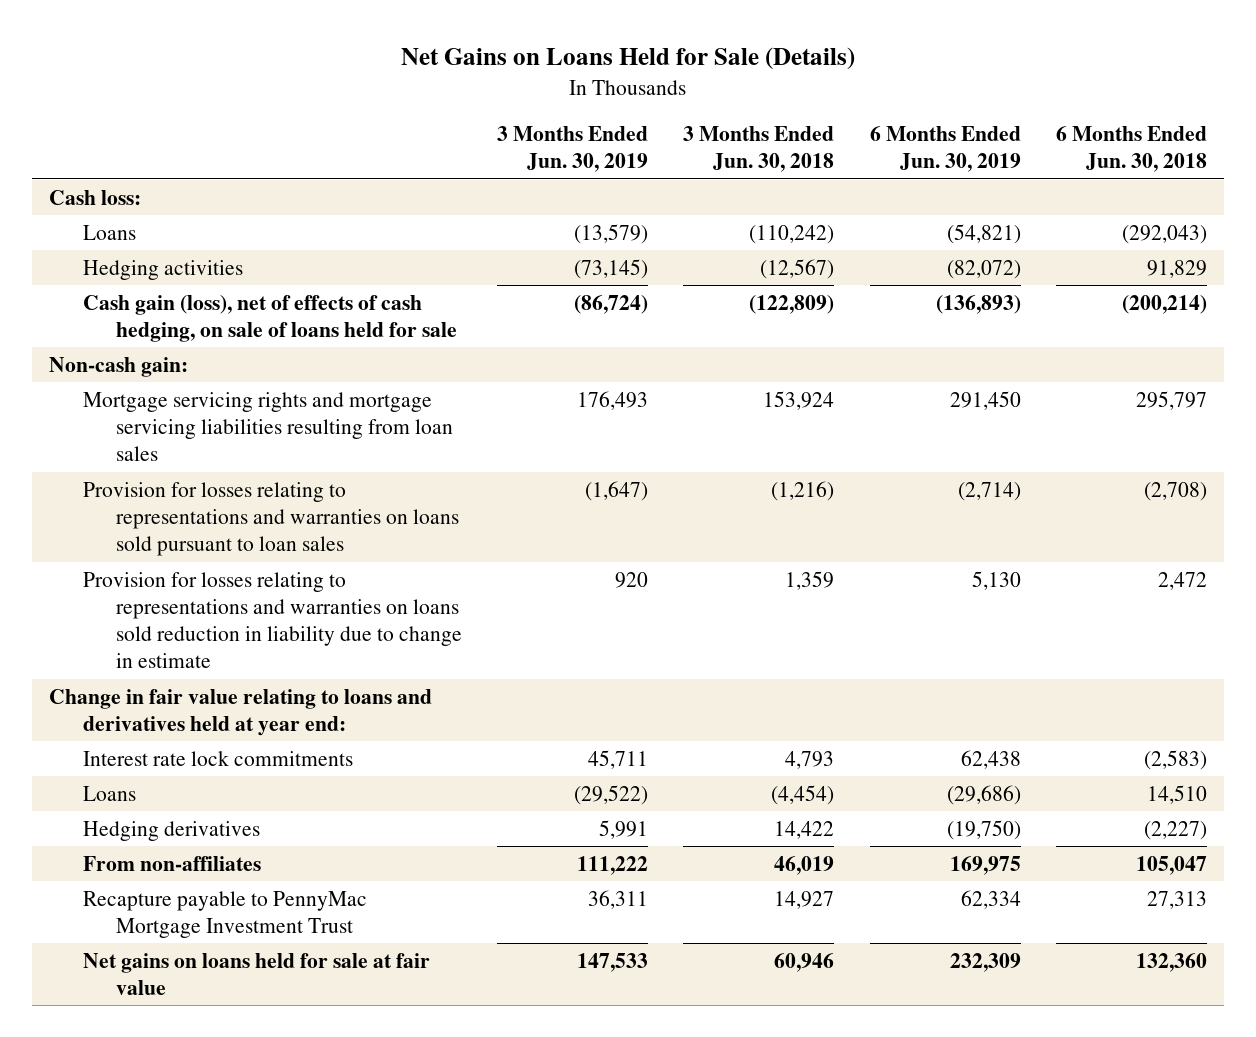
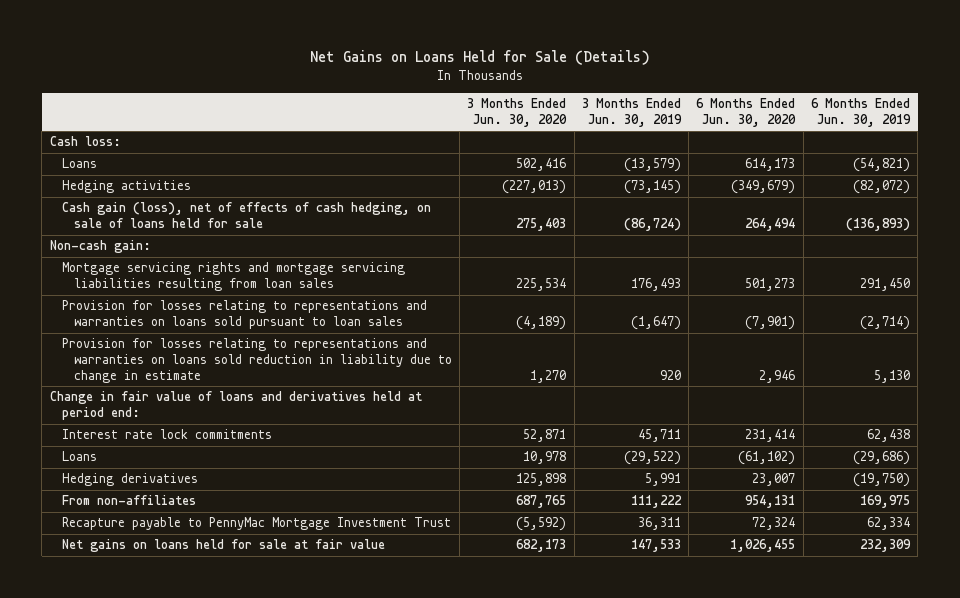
[683,126,835,173] 3 Months Ended Jun. 30, 2018 -> none
[1055,126,1207,173] 6 Months Ended Jun. 30, 2018 -> none
none -> [467,97,568,127] 3 Months Ended Jun. 30, 2020
none -> [696,97,797,127] 6 Months Ended Jun. 30, 2020
[49,688,433,736] Change in fair value relating to loans and derivatives held at year end: -> [49,391,422,421] Change in fair value of loans and derivatives held at period end:

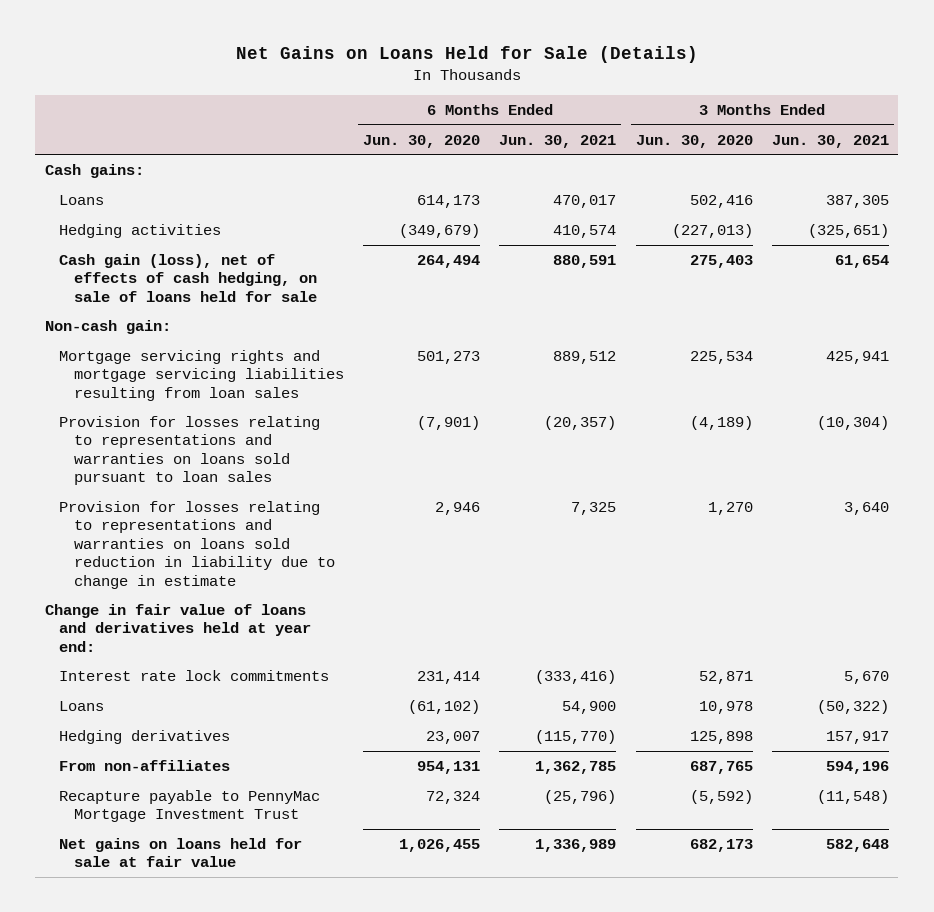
[581,97,682,127] 3 Months Ended Jun. 30, 2019 -> none
[811,97,912,127] 6 Months Ended Jun. 30, 2019 -> none
none -> [499,134,617,148] Jun. 30, 2021
none -> [771,134,889,148] Jun. 30, 2021
[49,136,121,147] Cash loss: -> [44,163,144,178] Cash gains:
[49,391,422,421] Change in fair value of loans and derivatives held at period end: -> [44,603,312,652] Change in fair value of loans and derivatives held at year end:

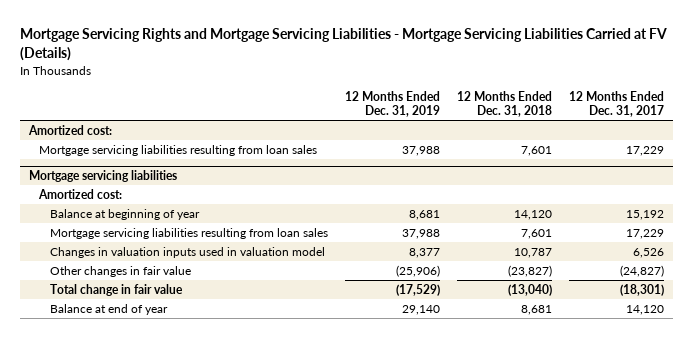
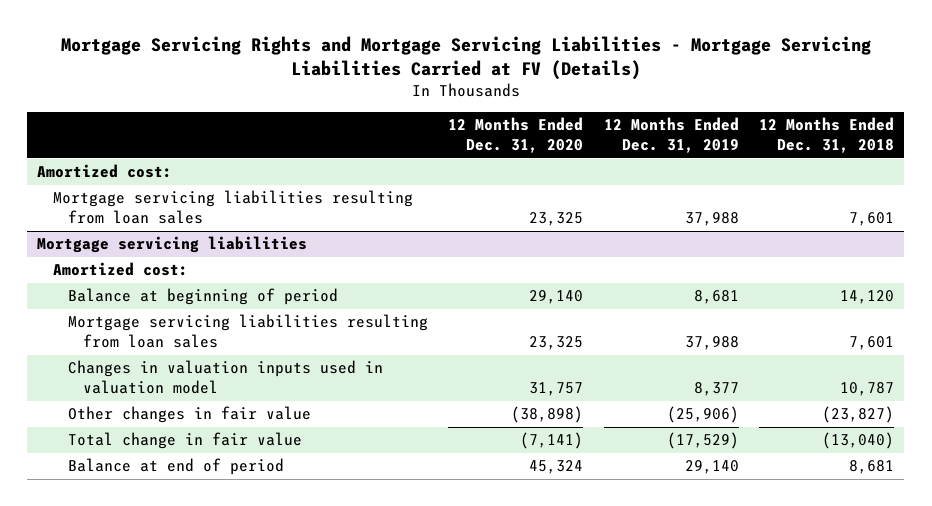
[569,90,665,118] 12 Months Ended Dec. 31, 2017 -> none
none -> [448,117,584,154] 12 Months Ended Dec. 31, 2020
[49,208,200,220] Balance at beginning of year -> [67,288,338,306] Balance at beginning of period
[49,303,168,315] Balance at end of year -> [67,458,284,476] Balance at end of period

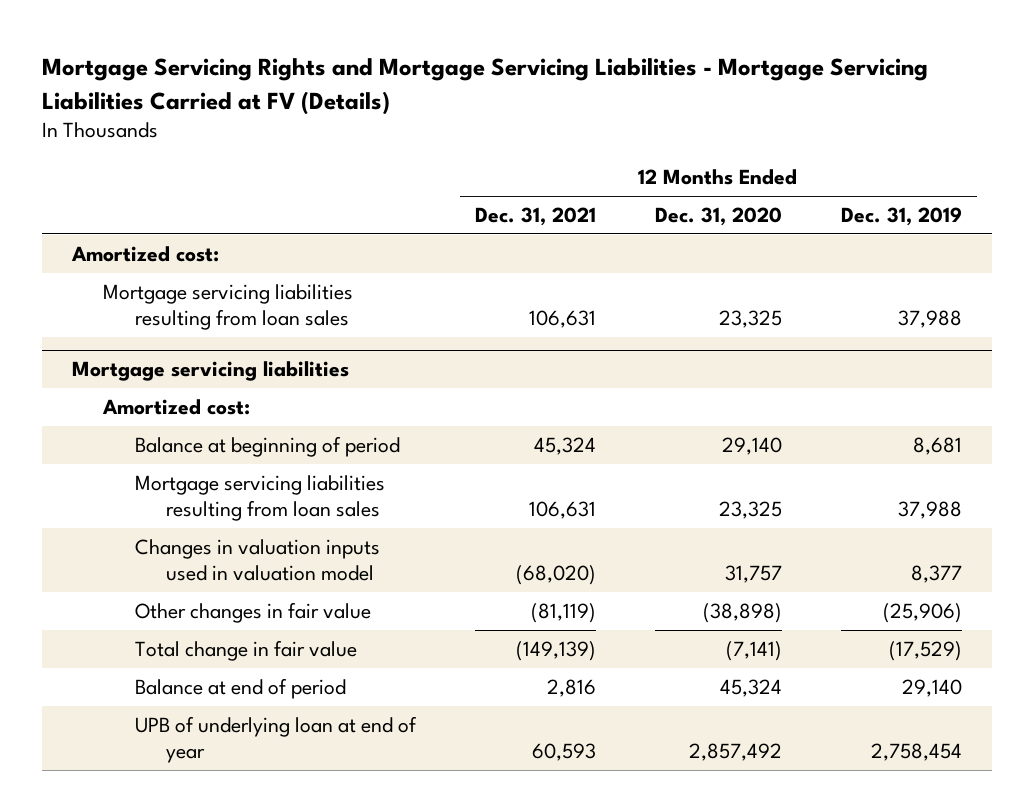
[759,117,895,154] 12 Months Ended Dec. 31, 2018 -> none
none -> [474,206,596,226] Dec. 31, 2021
none -> [134,715,417,764] UPB of underlying loan at end of year

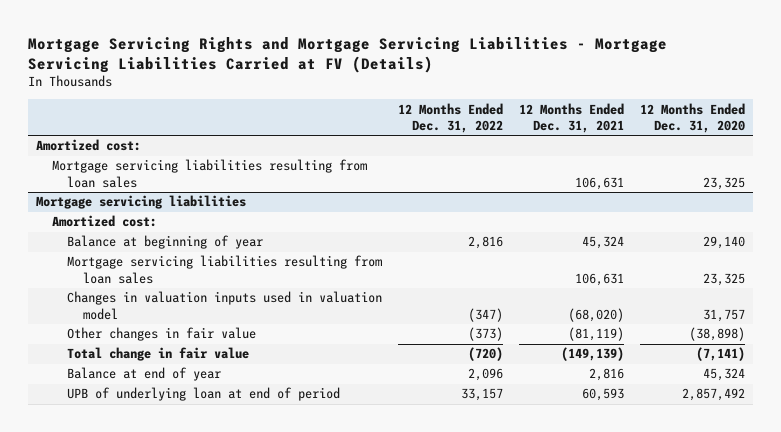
[841,206,963,226] Dec. 31, 2019 -> none
none -> [398,102,504,133] 12 Months Ended Dec. 31, 2022
[134,435,400,457] Balance at beginning of period -> [67,235,264,250] Balance at beginning of year
[134,677,346,699] Balance at end of period -> [67,367,222,382] Balance at end of year
[134,715,417,764] UPB of underlying loan at end of year -> [67,387,341,402] UPB of underlying loan at end of period

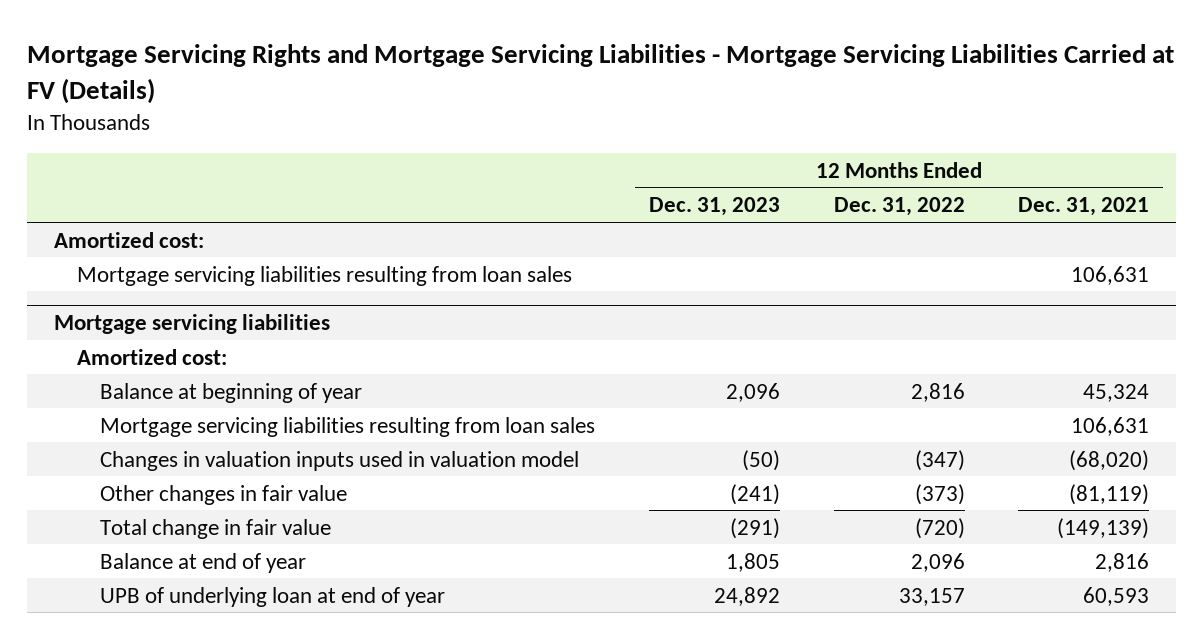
[639,102,745,133] 12 Months Ended Dec. 31, 2020 -> none
none -> [648,197,780,217] Dec. 31, 2023
[67,387,341,402] UPB of underlying loan at end of period -> [99,586,445,607] UPB of underlying loan at end of year

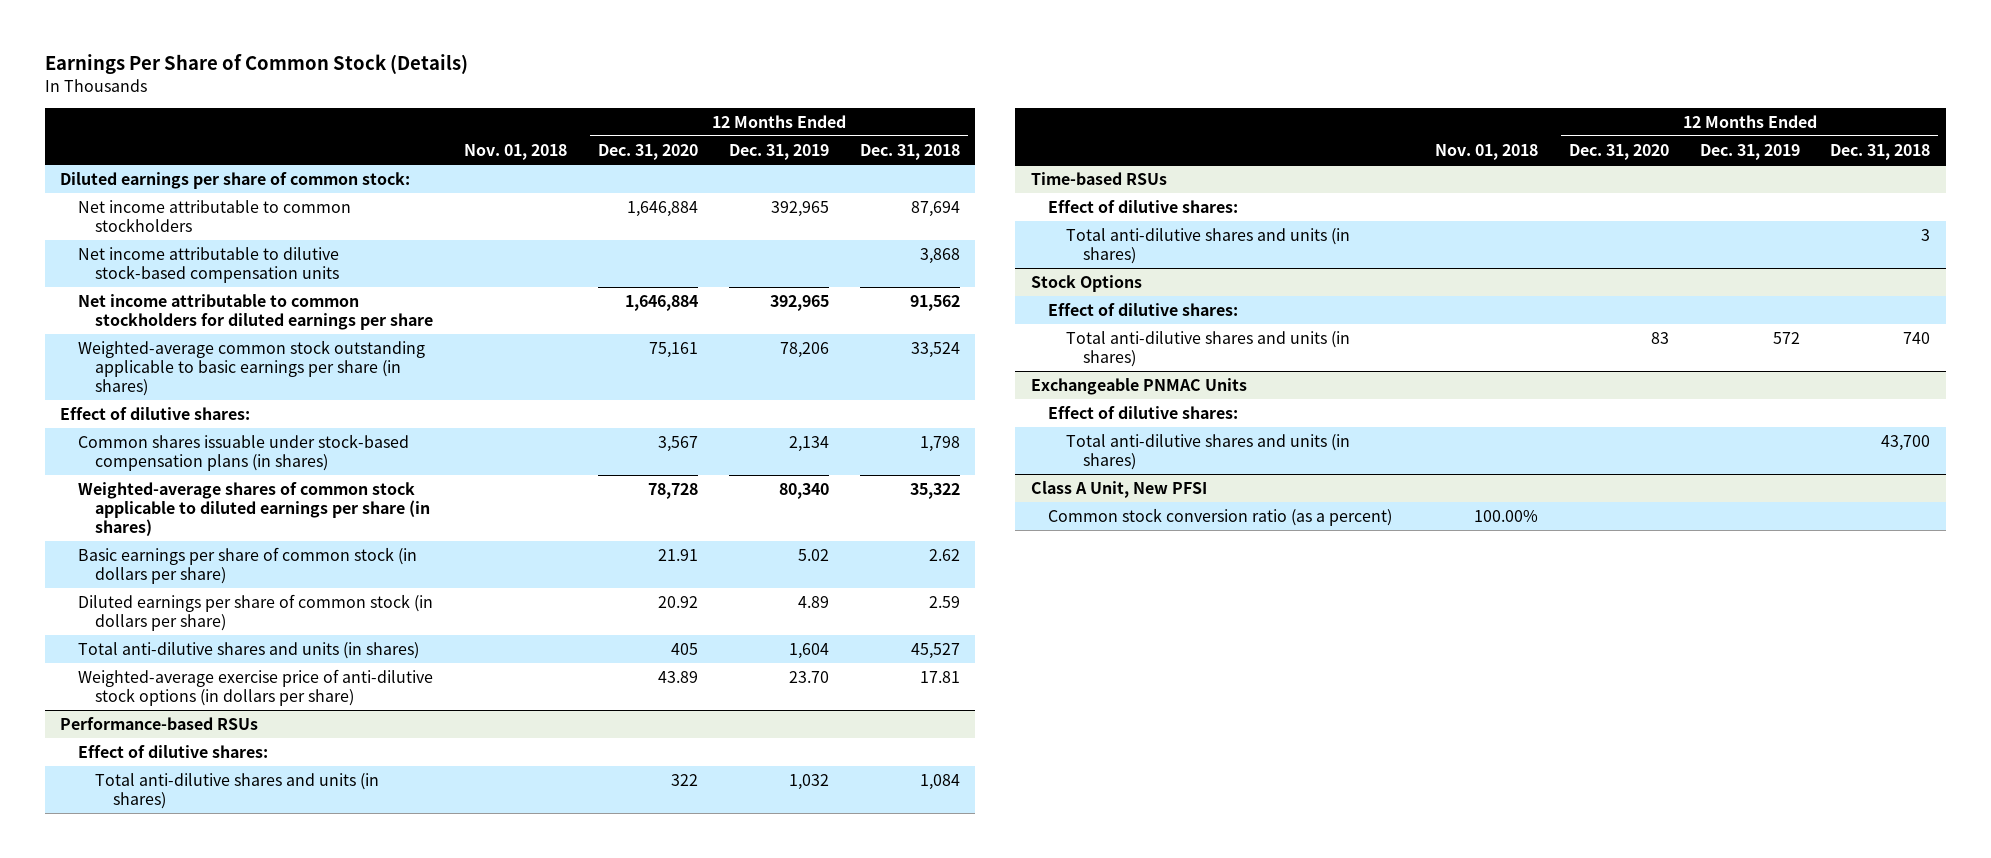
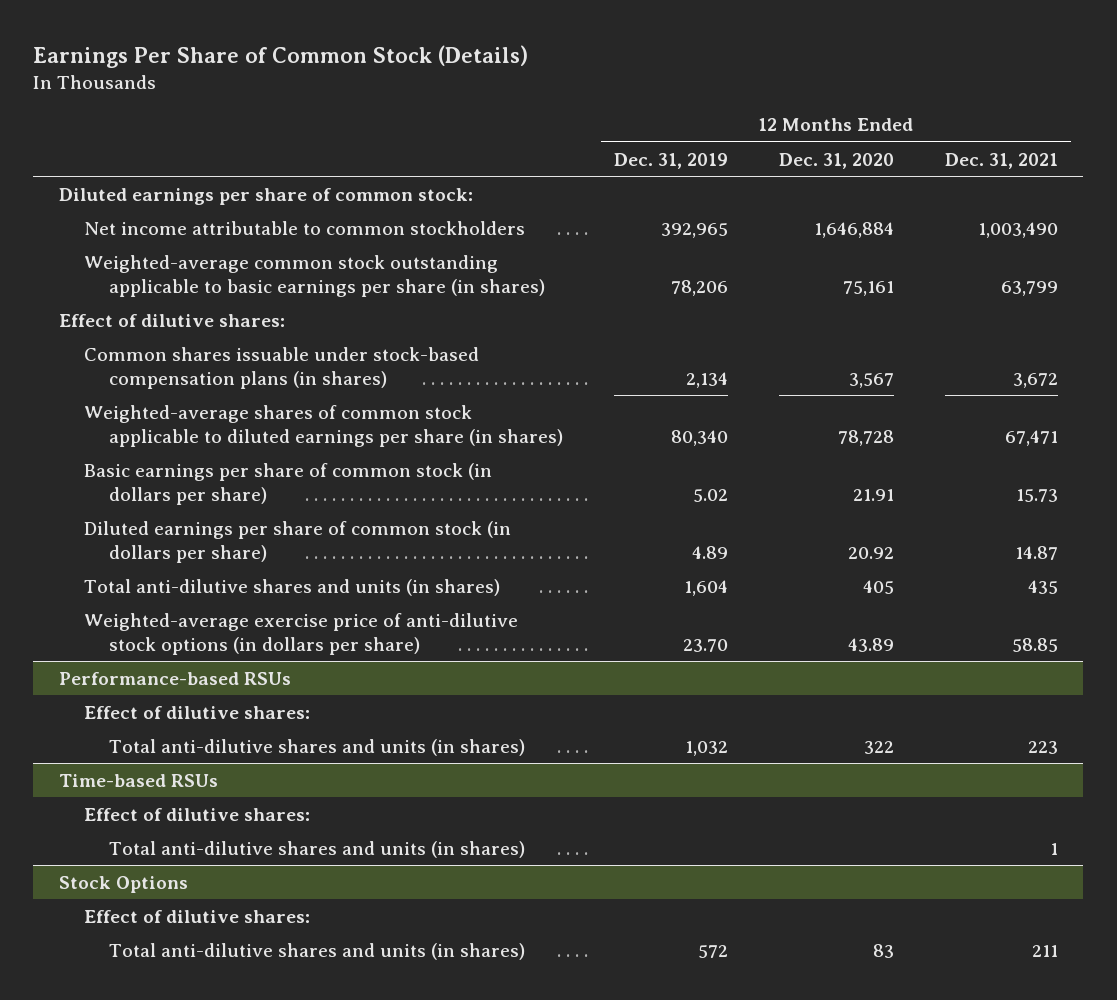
[464,143,568,160] Nov. 01, 2018 -> none
[859,143,960,160] Dec. 31, 2018 -> none
none -> [944,152,1058,169] Dec. 31, 2021
[77,247,340,283] Net income attributable to dilutive stock-based compensation units -> none
[77,294,434,330] Net income attributable to common stockholders for diluted earnings per share -> none
[1030,378,1247,396] Exchangeable PNMAC Units -> none
[1048,406,1239,420] Effect of dilutive shares: -> none
[1065,434,1350,470] Total anti-dilutive shares and units (in shares) -> none
[1030,481,1207,499] Class A Unit, New PFSI -> none
[1048,508,1393,527] Common stock conversion ratio (as a percent) -> none

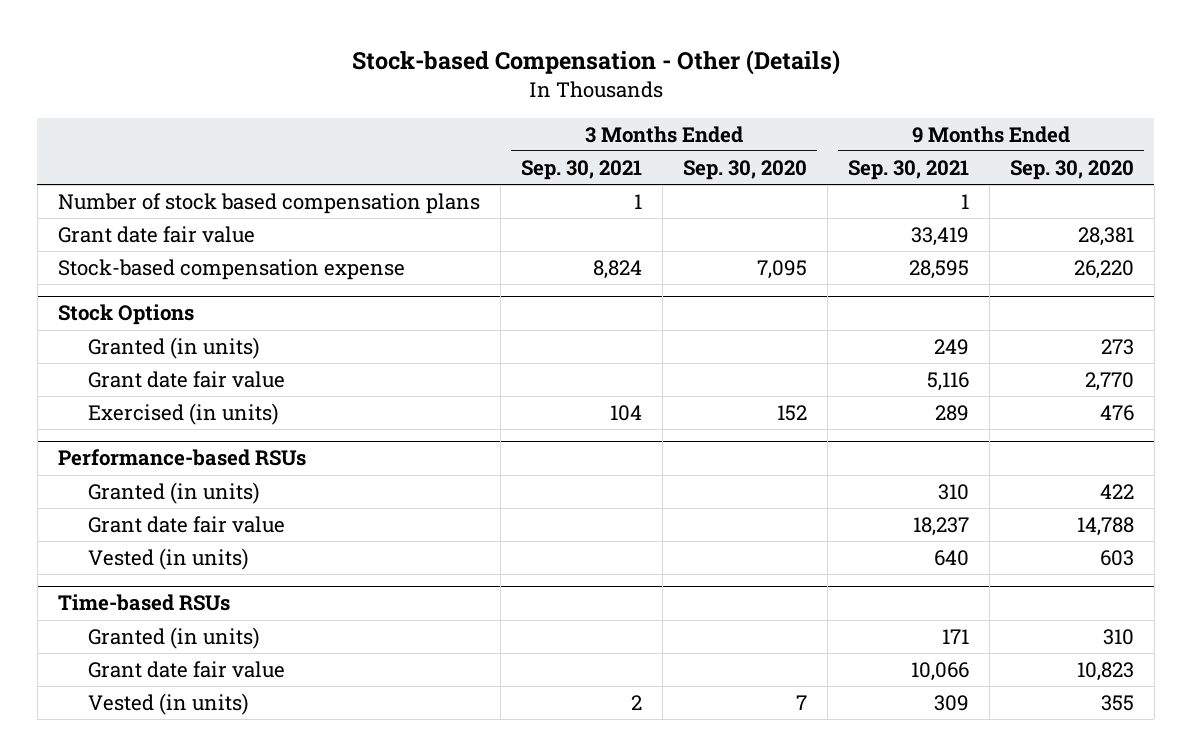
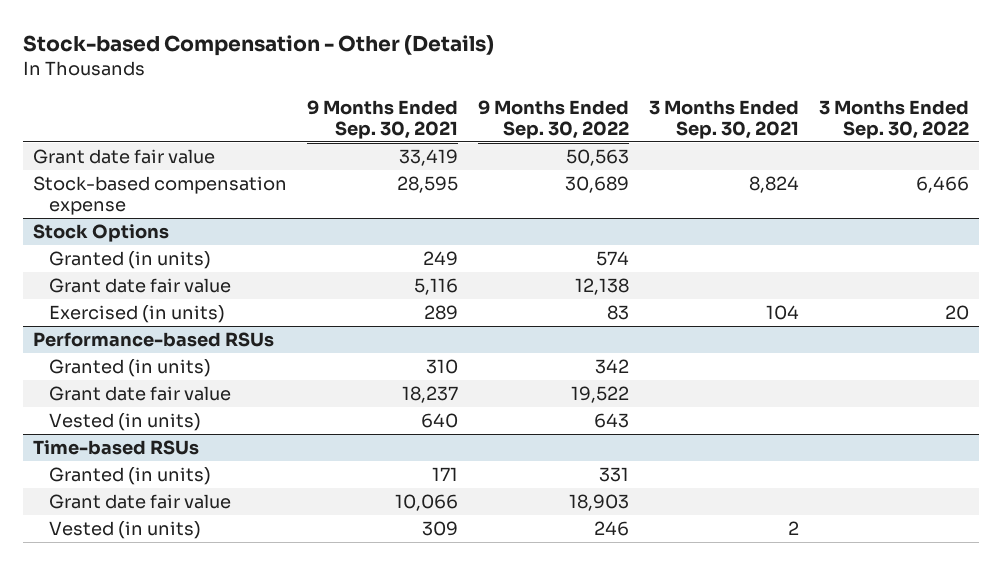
[682,159,807,180] Sep. 30, 2020 -> none
[1009,159,1134,180] Sep. 30, 2020 -> none
none -> [477,99,629,139] 9 Months Ended Sep. 30, 2022
none -> [818,99,969,139] 3 Months Ended Sep. 30, 2022
[57,193,480,215] Number of stock based compensation plans -> none

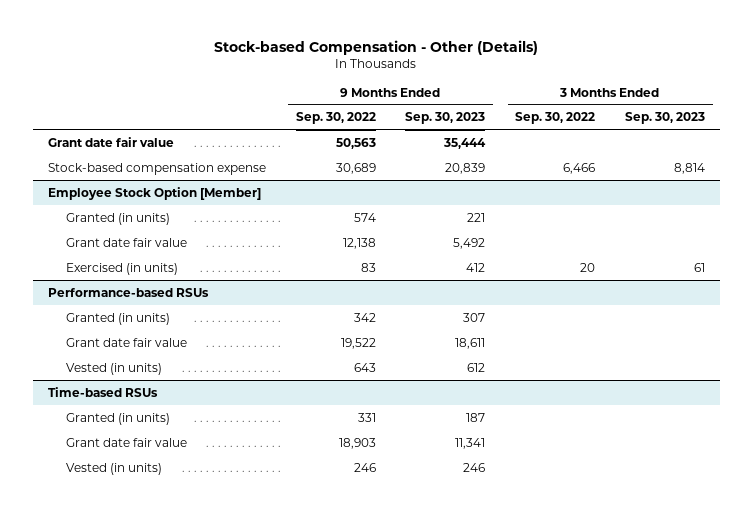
[307,99,459,139] 9 Months Ended Sep. 30, 2021 -> none
[648,99,799,139] 3 Months Ended Sep. 30, 2021 -> none
none -> [405,112,486,125] Sep. 30, 2023
none -> [625,112,706,125] Sep. 30, 2023
[33,224,170,243] Stock Options -> [47,186,261,200] Employee Stock Option [Member]

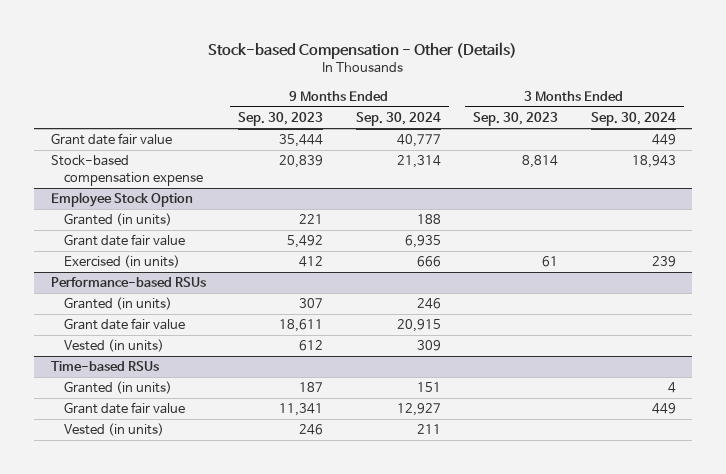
[295,112,376,125] Sep. 30, 2022 -> none
[515,112,596,125] Sep. 30, 2022 -> none
none -> [355,112,441,127] Sep. 30, 2024
none -> [590,112,676,127] Sep. 30, 2024
[47,186,261,200] Employee Stock Option [Member] -> [50,192,193,208] Employee Stock Option

